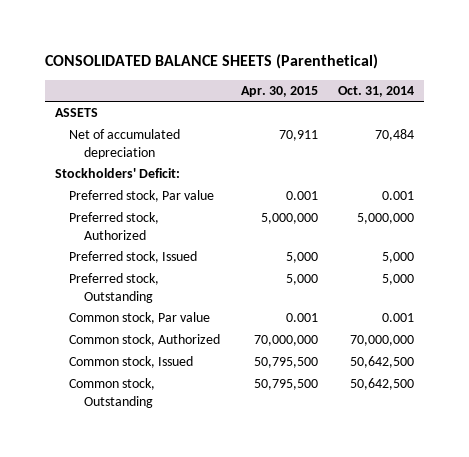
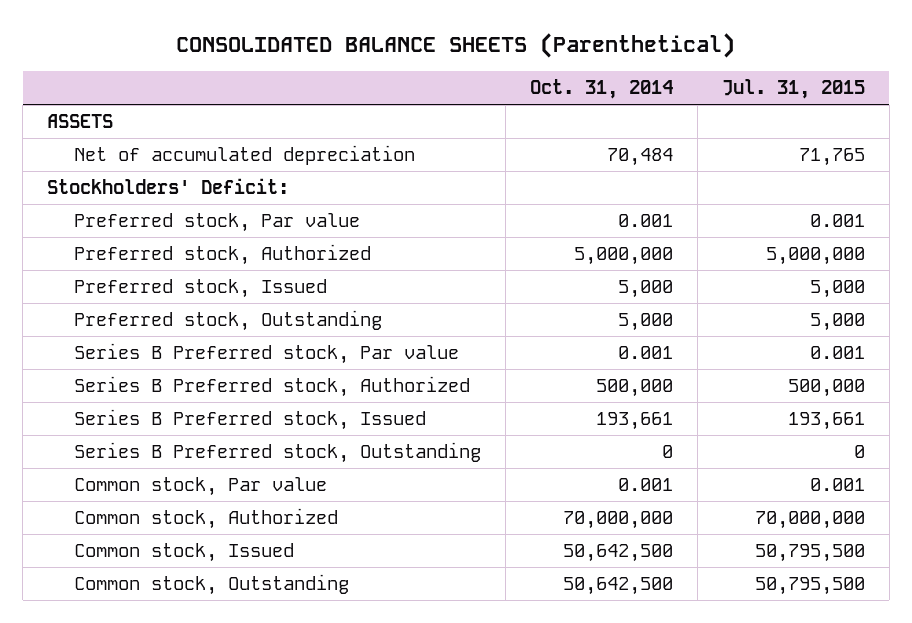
[240,85,318,97] Apr. 30, 2015 -> none
none -> [721,79,865,100] Jul. 31, 2015
none -> [74,343,460,365] Series B Preferred stock, Par value
none -> [74,376,471,398] Series B Preferred stock, Authorized
none -> [74,409,427,431] Series B Preferred stock, Issued
none -> [74,442,482,464] Series B Preferred stock, Outstanding

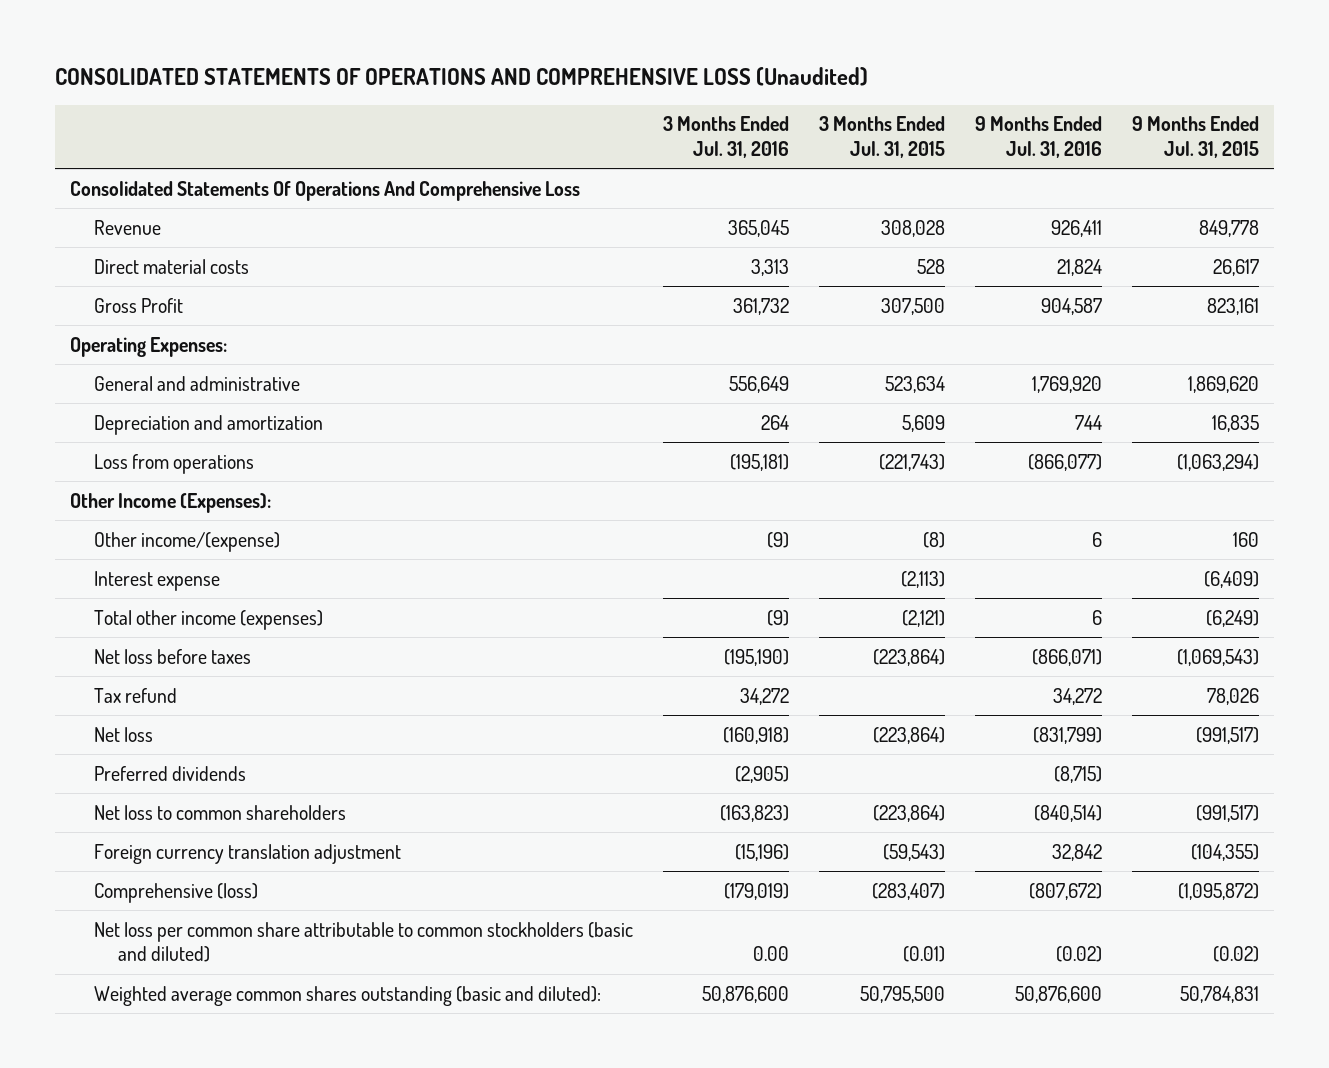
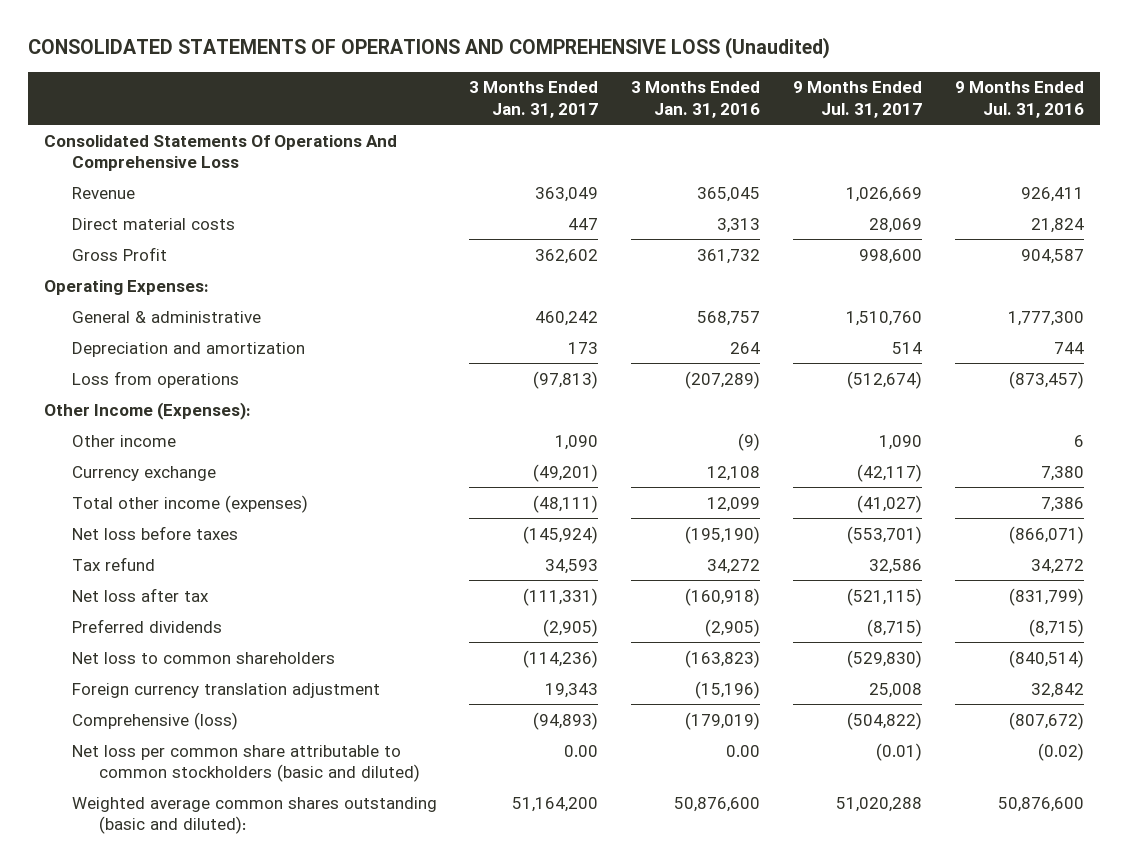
[663,116,790,158] 3 Months Ended Jul. 31, 2016 -> none
[818,116,945,158] 3 Months Ended Jul. 31, 2015 -> none
[1131,116,1259,158] 9 Months Ended Jul. 31, 2015 -> none
none -> [469,81,599,118] 3 Months Ended Jan. 31, 2017
none -> [631,81,761,118] 3 Months Ended Jan. 31, 2016
none -> [793,81,923,118] 9 Months Ended Jul. 31, 2017
[94,375,301,391] General and administrative -> [71,310,261,323] General & administrative
[1031,375,1102,393] 1,769,920 -> [1007,310,1084,326] 1,777,300
[1027,453,1102,471] (866,077) -> [1008,370,1084,389] (873,457)
[94,570,221,591] Interest expense -> none
[94,531,281,552] Other income/(expense) -> [71,434,176,447] Other income
none -> [71,465,216,481] Currency exchange
[1091,609,1102,625] 6 -> [1040,496,1084,512] 7,386
[94,726,154,742] Net loss -> [71,587,209,602] Net loss after tax

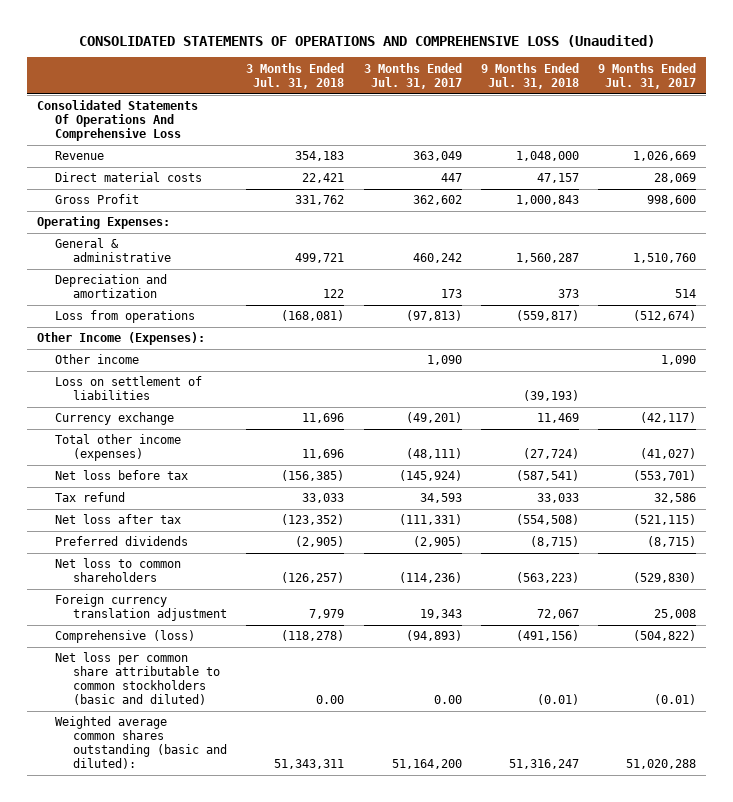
[469,81,599,118] 3 Months Ended Jan. 31, 2017 -> none
[631,81,761,118] 3 Months Ended Jan. 31, 2016 -> none
[954,81,1084,118] 9 Months Ended Jul. 31, 2016 -> none
none -> [246,62,345,89] 3 Months Ended Jul. 31, 2018
none -> [363,62,462,89] 3 Months Ended Jul. 31, 2017
none -> [480,62,579,89] 9 Months Ended Jul. 31, 2018
none -> [55,376,203,401] Loss on settlement of liabilities
[71,525,238,540] Net loss before taxes -> [55,470,189,481] Net loss before tax

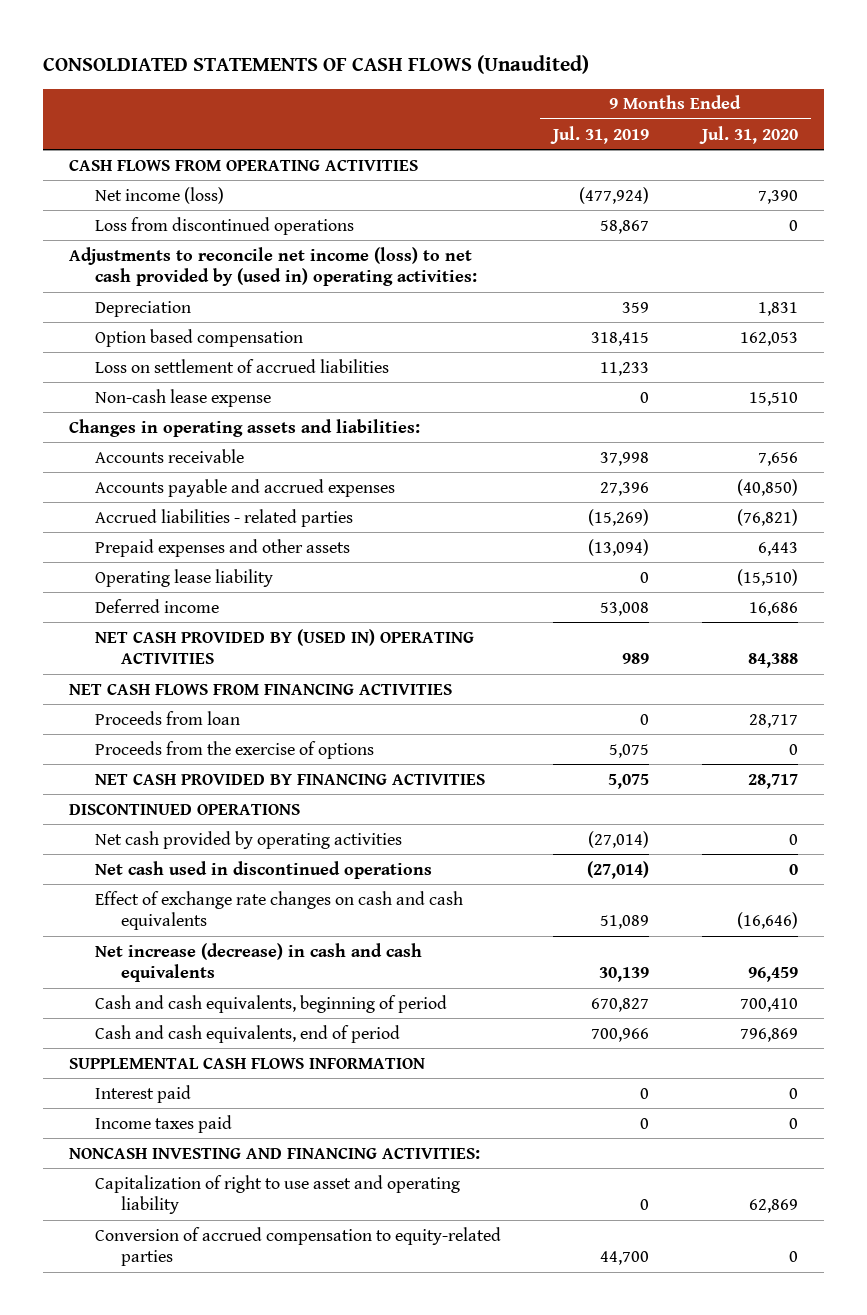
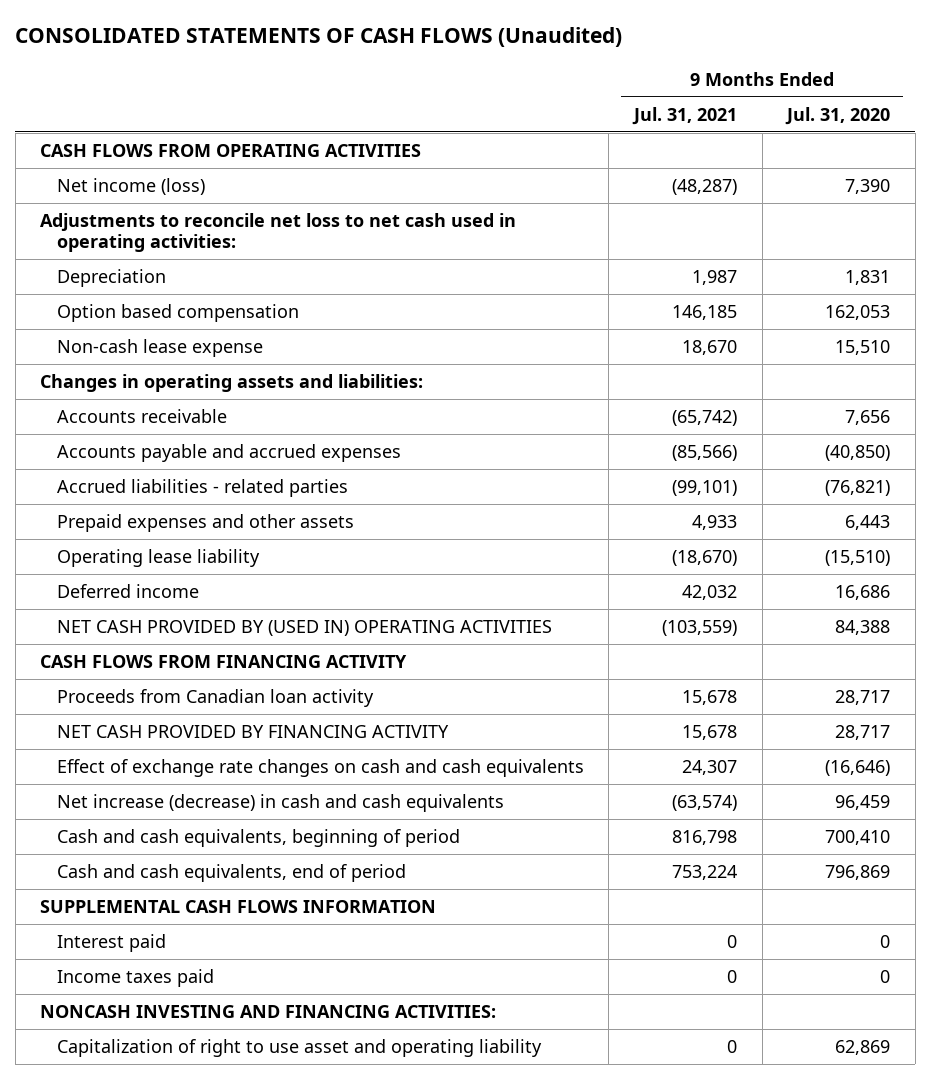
[43,54,590,74] CONSOLDIATED STATEMENTS OF CASH FLOWS (Unaudited) -> [15,27,623,48] CONSOLIDATED STATEMENTS OF CASH FLOWS (Unaudited)
[550,125,650,144] Jul. 31, 2019 -> none
none -> [632,106,738,125] Jul. 31, 2021
[94,216,354,235] Loss from discontinued operations -> none
[69,246,477,287] Adjustments to reconcile net income (loss) to net cash provided by (used in) operating activities: -> [40,213,517,253] Adjustments to reconcile net loss to net cash used in operating activities:
[94,358,389,373] Loss on settlement of accrued liabilities -> none
[94,740,374,759] Proceeds from the exercise of options -> none
[69,803,301,815] DISCONTINUED OPERATIONS -> none
[94,830,402,849] Net cash provided by operating activities -> none
[94,860,432,879] Net cash used in discontinued operations -> none
[69,683,453,695] NET CASH FLOWS FROM FINANCING ACTIVITIES -> [40,655,408,669] CASH FLOWS FROM FINANCING ACTIVITY
[94,710,240,725] Proceeds from loan -> [56,689,374,708] Proceeds from Canadian loan activity
[94,773,485,785] NET CASH PROVIDED BY FINANCING ACTIVITIES -> [56,725,449,739] NET CASH PROVIDED BY FINANCING ACTIVITY
[94,1226,501,1267] Conversion of accrued compensation to equity-related parties -> none

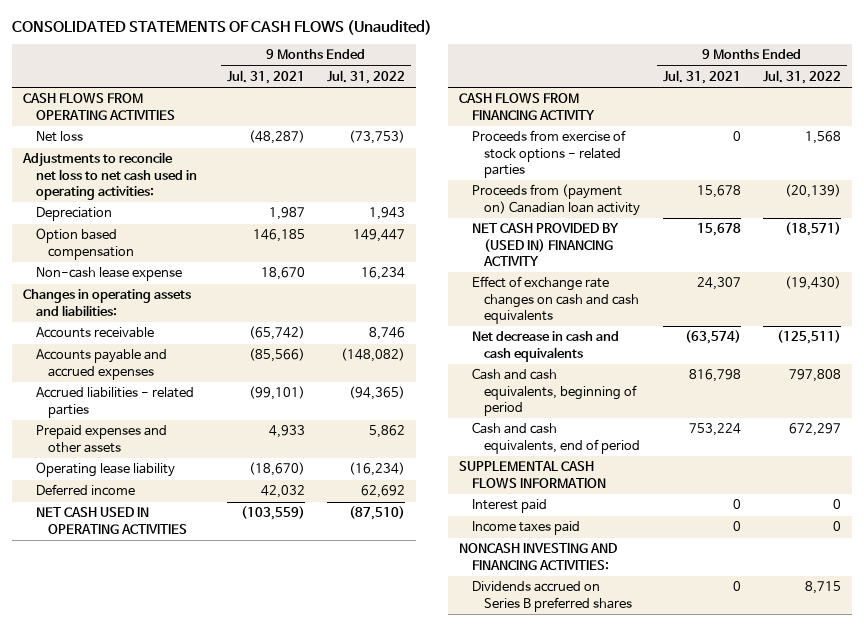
[785,106,891,125] Jul. 31, 2020 -> none
none -> [327,70,406,85] Jul. 31, 2022
[56,178,205,196] Net income (loss) -> [35,131,83,143] Net loss
[56,620,552,637] NET CASH PROVIDED BY (USED IN) OPERATING ACTIVITIES -> [35,507,188,534] NET CASH USED IN OPERATING ACTIVITIES
none -> [471,130,626,178] Proceeds from exercise of stock options - related parties
[56,689,374,708] Proceeds from Canadian loan activity -> [471,184,641,216] Proceeds from (payment on) Canadian loan activity
[56,725,449,739] NET CASH PROVIDED BY FINANCING ACTIVITY -> [471,223,619,266] NET CASH PROVIDED BY (USED IN) FINANCING ACTIVITY
[56,794,504,813] Net increase (decrease) in cash and cash equivalents -> [471,331,619,362] Net decrease in cash and cash equivalents
[56,1039,542,1058] Capitalization of right to use asset and operating liability -> none
none -> [471,581,633,612] Dividends accrued on Series B preferred shares

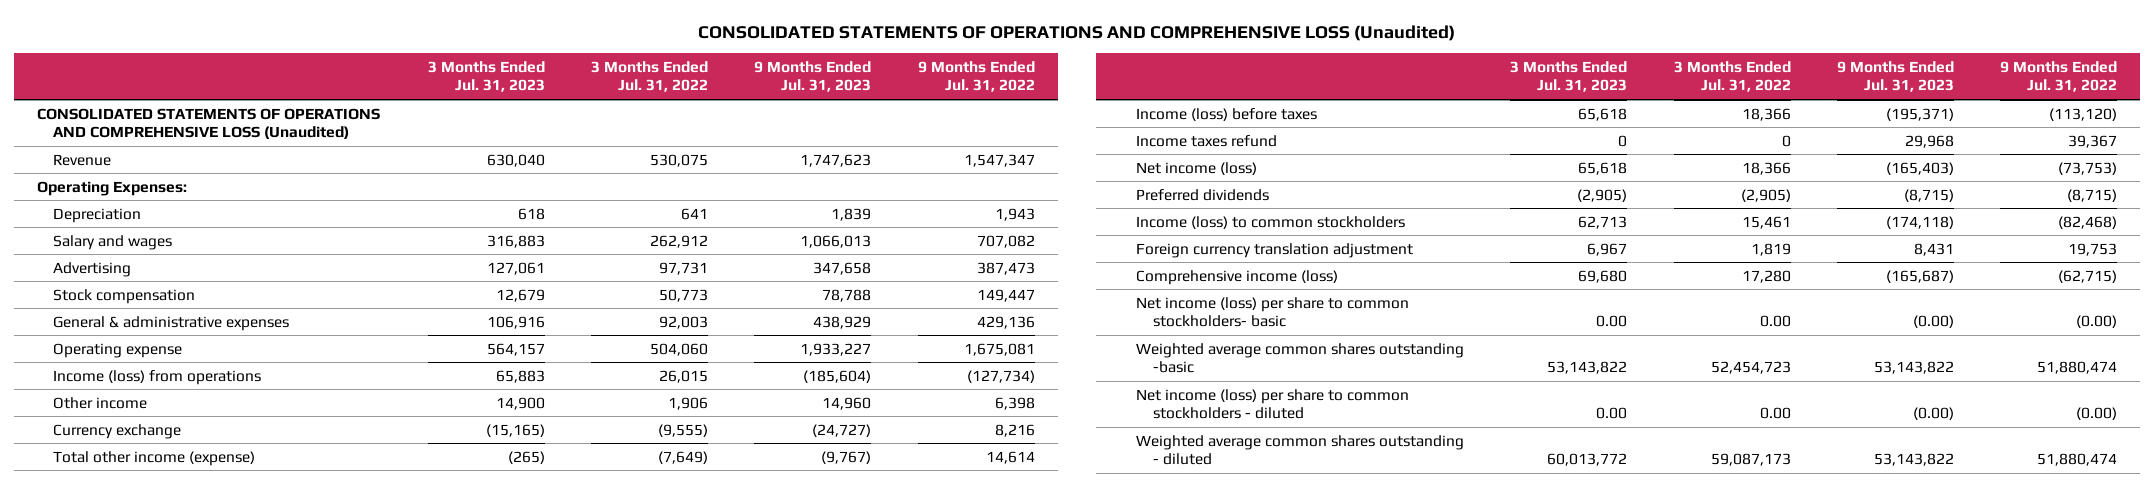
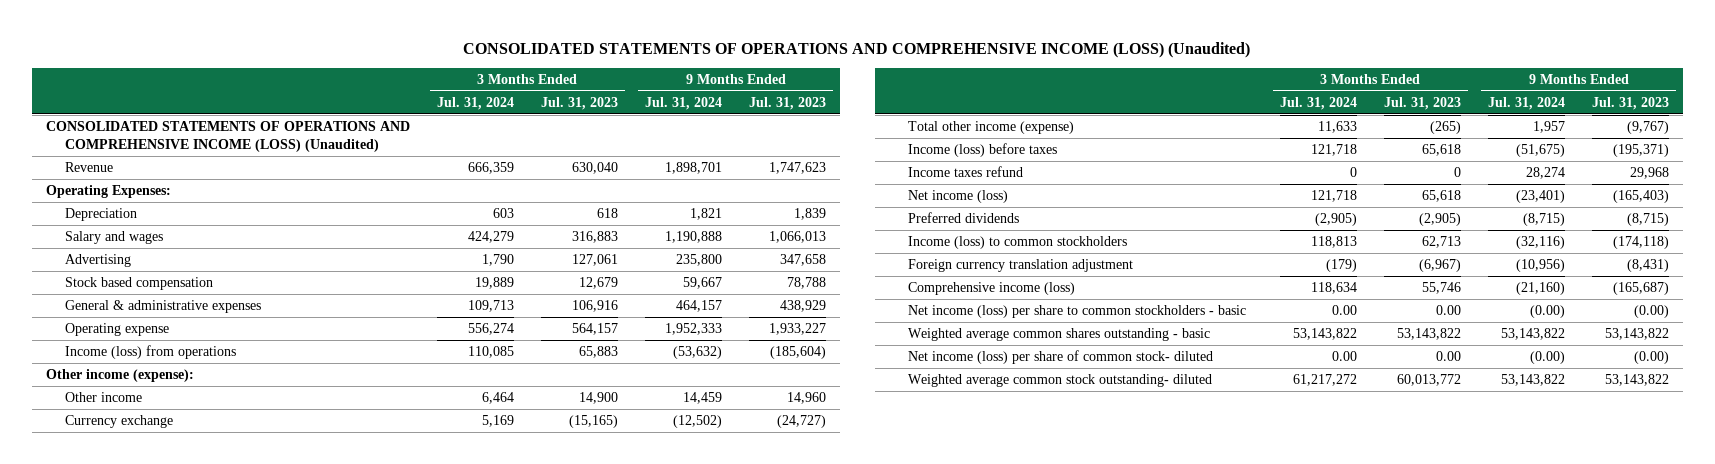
[698,24,1456,41] CONSOLIDATED STATEMENTS OF OPERATIONS AND COMPREHENSIVE LOSS (Unaudited) -> [463,41,1251,58] CONSOLIDATED STATEMENTS OF OPERATIONS AND COMPREHENSIVE INCOME (LOSS) (Unaudited)
[590,60,708,93] 3 Months Ended Jul. 31, 2022 -> none
[917,60,1035,93] 9 Months Ended Jul. 31, 2022 -> none
none -> [436,96,514,110] Jul. 31, 2024
none -> [645,96,723,110] Jul. 31, 2024
[36,107,380,140] CONSOLIDATED STATEMENTS OF OPERATIONS AND COMPREHENSIVE LOSS (Unaudited) -> [45,121,410,153] CONSOLIDATED STATEMENTS OF OPERATIONS AND COMPREHENSIVE INCOME (LOSS) (Unaudited)
[53,288,196,304] Stock compensation -> [65,277,214,291] Stock based compensation
none -> [45,369,194,383] Other income (expense):
[1587,242,1628,256] 6,967 -> [1418,259,1461,273] (6,967)
[1913,242,1954,256] 8,431 -> [1627,259,1670,273] (8,431)
[1578,269,1628,283] 69,680 -> [1421,282,1461,295] 55,746
[1136,296,1410,328] Net income (loss) per share to common stockholders- basic -> [908,305,1247,319] Net income (loss) per share to common stockholders - basic
[1136,342,1465,374] Weighted average common shares outstanding -basic -> [908,328,1211,342] Weighted average common shares outstanding - basic
[1136,388,1410,420] Net income (loss) per share to common stockholders - diluted -> [908,350,1214,365] Net income (loss) per share of common stock- diluted
[1136,434,1465,466] Weighted average common shares outstanding - diluted -> [908,374,1213,388] Weighted average common stock outstanding- diluted

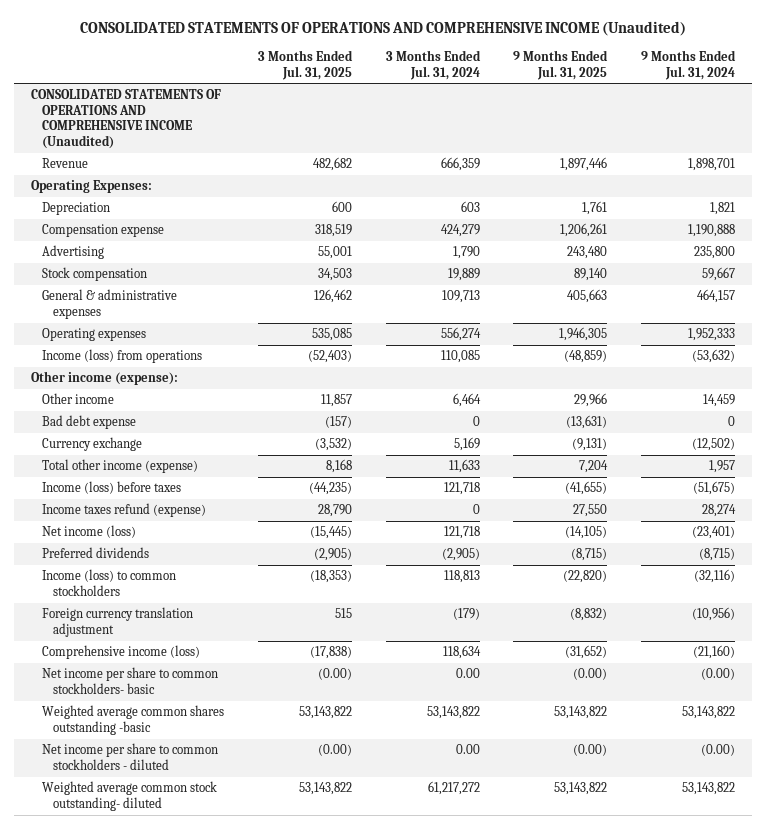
[463,41,1251,58] CONSOLIDATED STATEMENTS OF OPERATIONS AND COMPREHENSIVE INCOME (LOSS) (Unaudited) -> [80,21,687,37] CONSOLIDATED STATEMENTS OF OPERATIONS AND COMPREHENSIVE INCOME (Unaudited)
[540,96,618,110] Jul. 31, 2023 -> none
[749,96,827,110] Jul. 31, 2023 -> none
none -> [257,50,353,80] 3 Months Ended Jul. 31, 2025
none -> [513,50,609,80] 9 Months Ended Jul. 31, 2025
[45,121,410,153] CONSOLIDATED STATEMENTS OF OPERATIONS AND COMPREHENSIVE INCOME (LOSS) (Unaudited) -> [30,89,221,150] CONSOLIDATED STATEMENTS OF OPERATIONS AND COMPREHENSIVE INCOME (Unaudited)
[65,231,164,245] Salary and wages -> [42,224,165,238] Compensation expense
[65,277,214,291] Stock based compensation -> [42,267,148,282] Stock compensation
[65,323,170,337] Operating expense -> [42,328,147,342] Operating expenses
none -> [42,415,137,430] Bad debt expense
[908,166,1024,178] Income taxes refund -> [42,503,207,518] Income taxes refund (expense)
[908,305,1247,319] Net income (loss) per share to common stockholders - basic -> [42,667,219,694] Net income per share to common stockholders- basic
[908,328,1211,342] Weighted average common shares outstanding - basic -> [42,705,225,735] Weighted average common shares outstanding -basic
[908,350,1214,365] Net income (loss) per share of common stock- diluted -> [42,743,219,770] Net income per share to common stockholders - diluted

